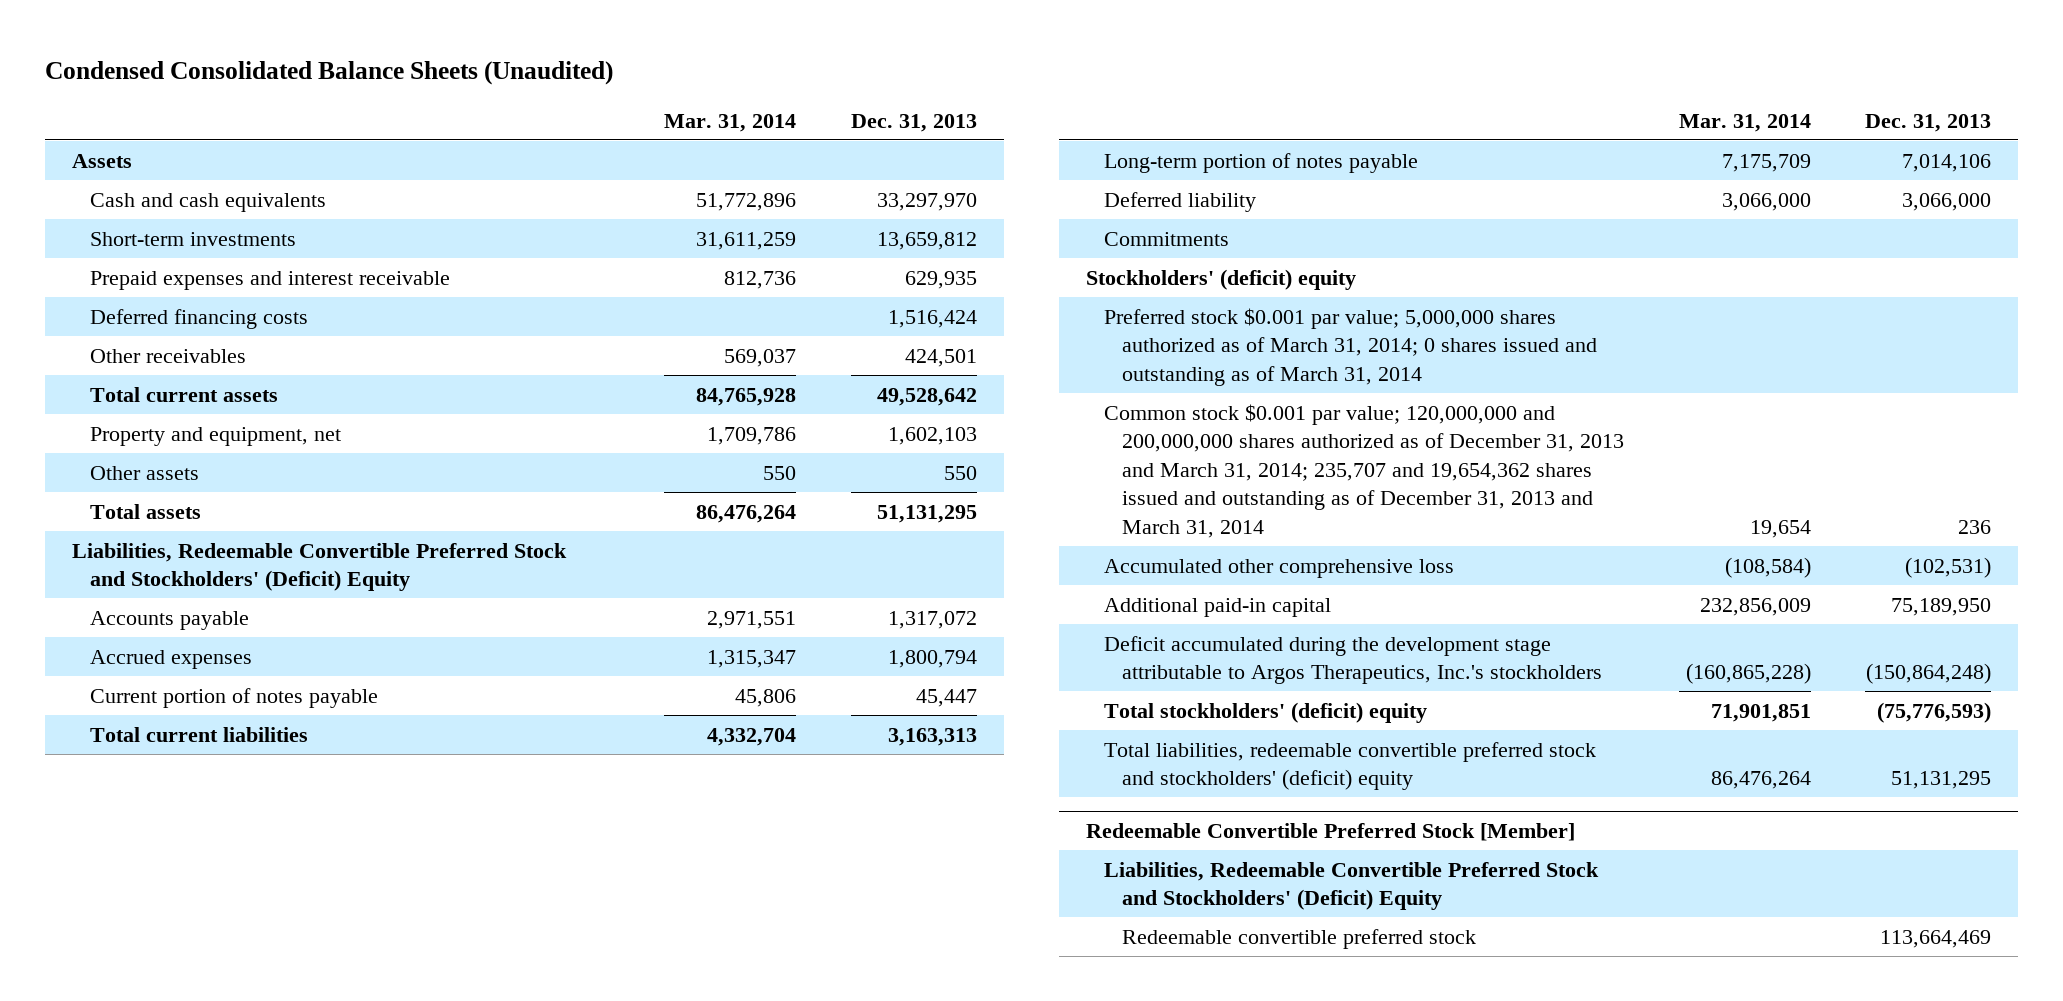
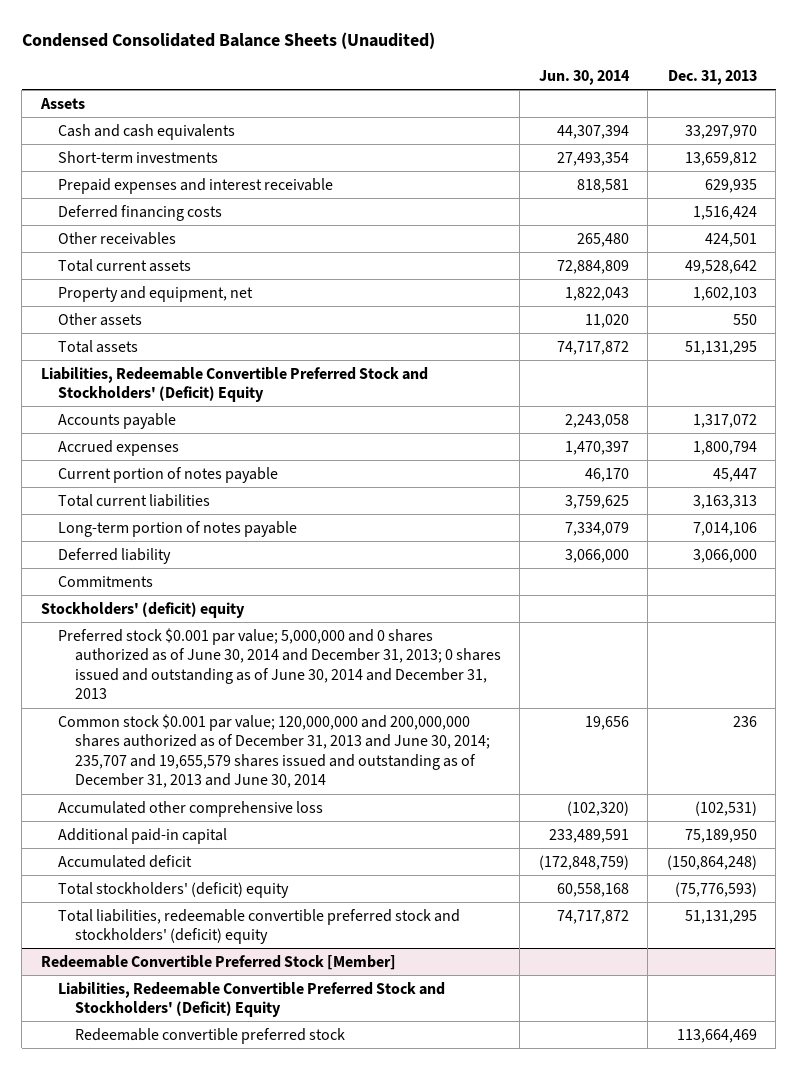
[664,113,797,132] Mar. 31, 2014 -> none
none -> [538,69,630,85] Jun. 30, 2014
[1104,307,1598,386] Preferred stock $0.001 par value; 5,000,000 shares authorized as of March 31, 2014; 0 shares issued and outstanding as of March 31, 2014 -> [57,627,501,700] Preferred stock $0.001 par value; 5,000,000 and 0 shares authorized as of June 30, 2014 and December 31, 2013; 0 shares issued and outstanding as of June 30, 2014 and December 31, 2013
[1104,403,1625,538] Common stock $0.001 par value; 120,000,000 and 200,000,000 shares authorized as of December 31, 2013 and March 31, 2014; 235,707 and 19,654,362 shares issued and outstanding as of December 31, 2013 and March 31, 2014 -> [57,713,490,789] Common stock $0.001 par value; 120,000,000 and 200,000,000 shares authorized as of December 31, 2013 and June 30, 2014; 235,707 and 19,655,579 shares issued and outstanding as of December 31, 2013 and June 30, 2014
[1104,635,1603,685] Deficit accumulated during the development stage attributable to Argos Therapeutics, Inc.'s stockholders -> [57,854,192,868] Accumulated deficit

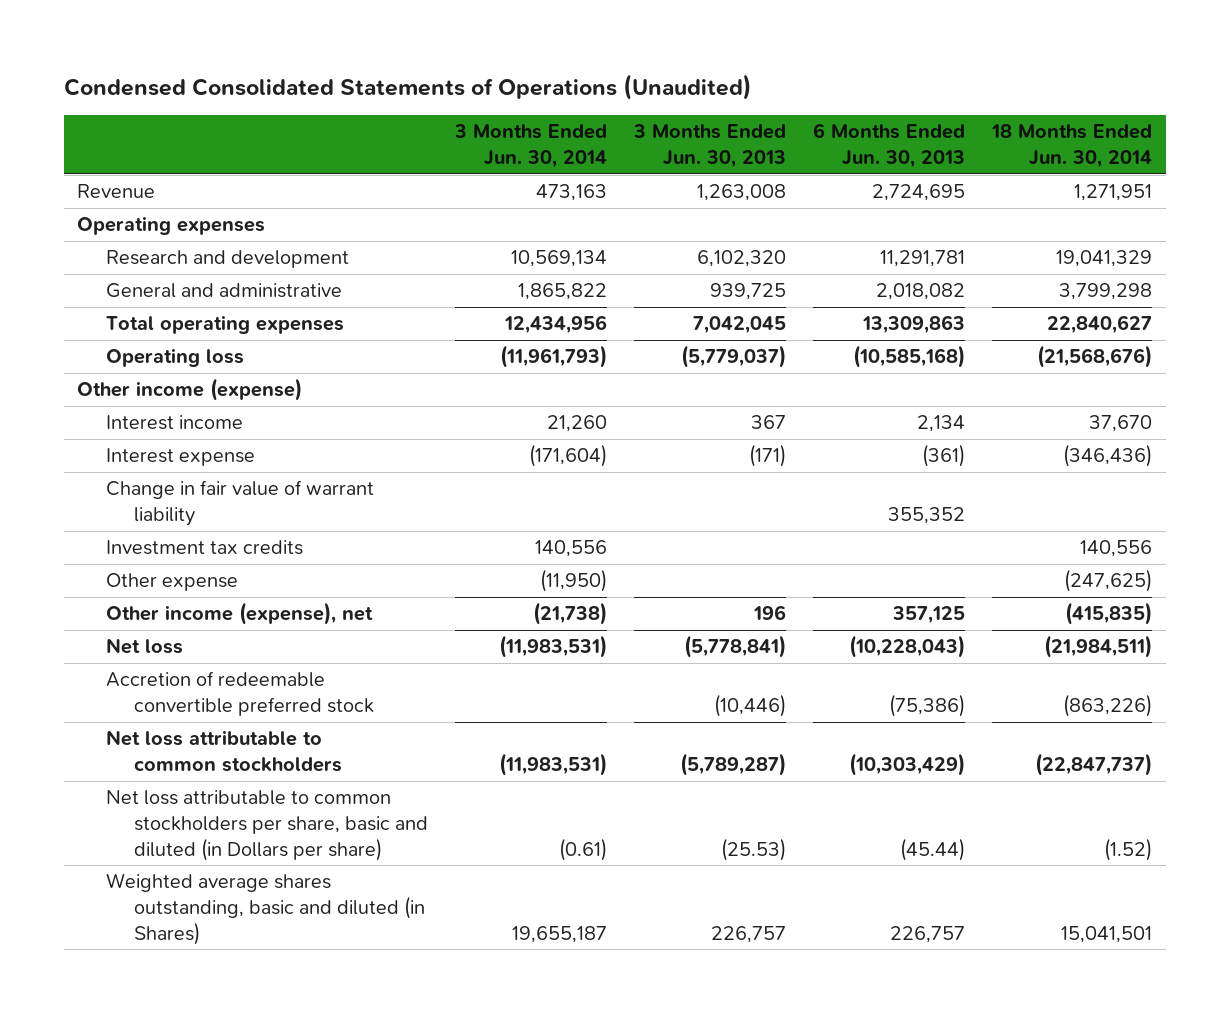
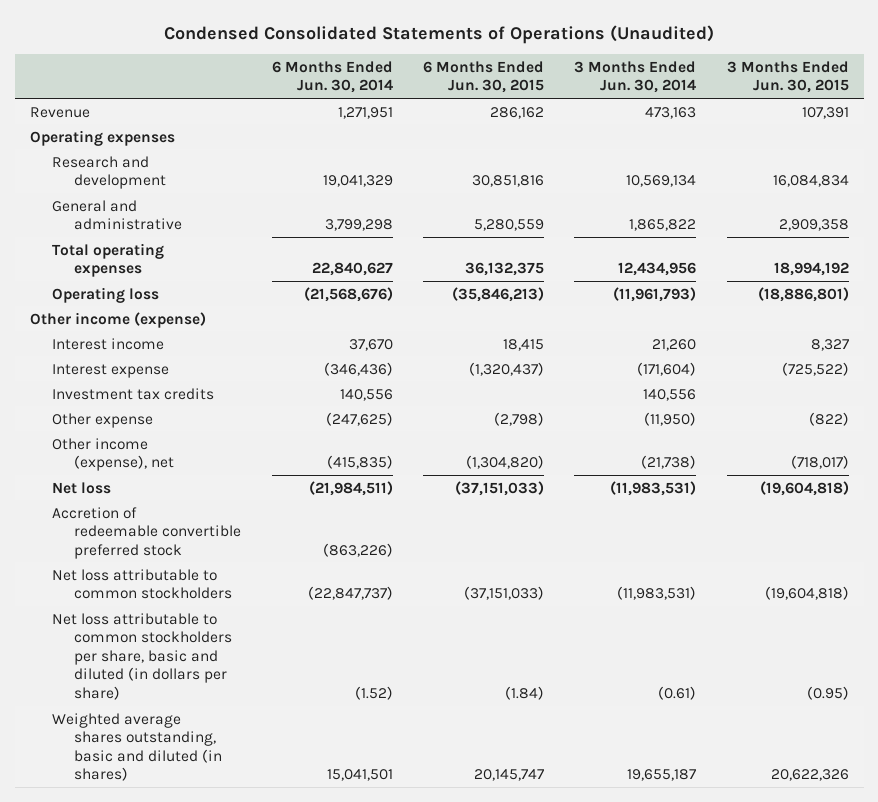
[633,124,787,169] 3 Months Ended Jun. 30, 2013 -> none
[813,123,966,169] 6 Months Ended Jun. 30, 2013 -> none
[991,124,1153,169] 18 Months Ended Jun. 30, 2014 -> none
none -> [271,60,393,94] 6 Months Ended Jun. 30, 2014
none -> [422,60,544,94] 6 Months Ended Jun. 30, 2015
none -> [726,60,849,94] 3 Months Ended Jun. 30, 2015
[105,480,374,526] Change in fair value of warrant liability -> none
[105,790,428,861] Net loss attributable to common stockholders per share, basic and diluted (in Dollars per share) -> [51,612,233,700] Net loss attributable to common stockholders per share, basic and diluted (in dollars per share)
[105,873,425,945] Weighted average shares outstanding, basic and diluted (in Shares) -> [51,712,223,782] Weighted average shares outstanding, basic and diluted (in shares)

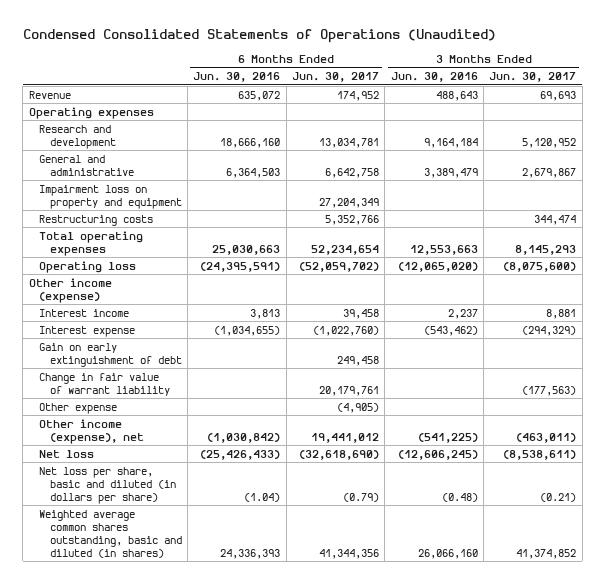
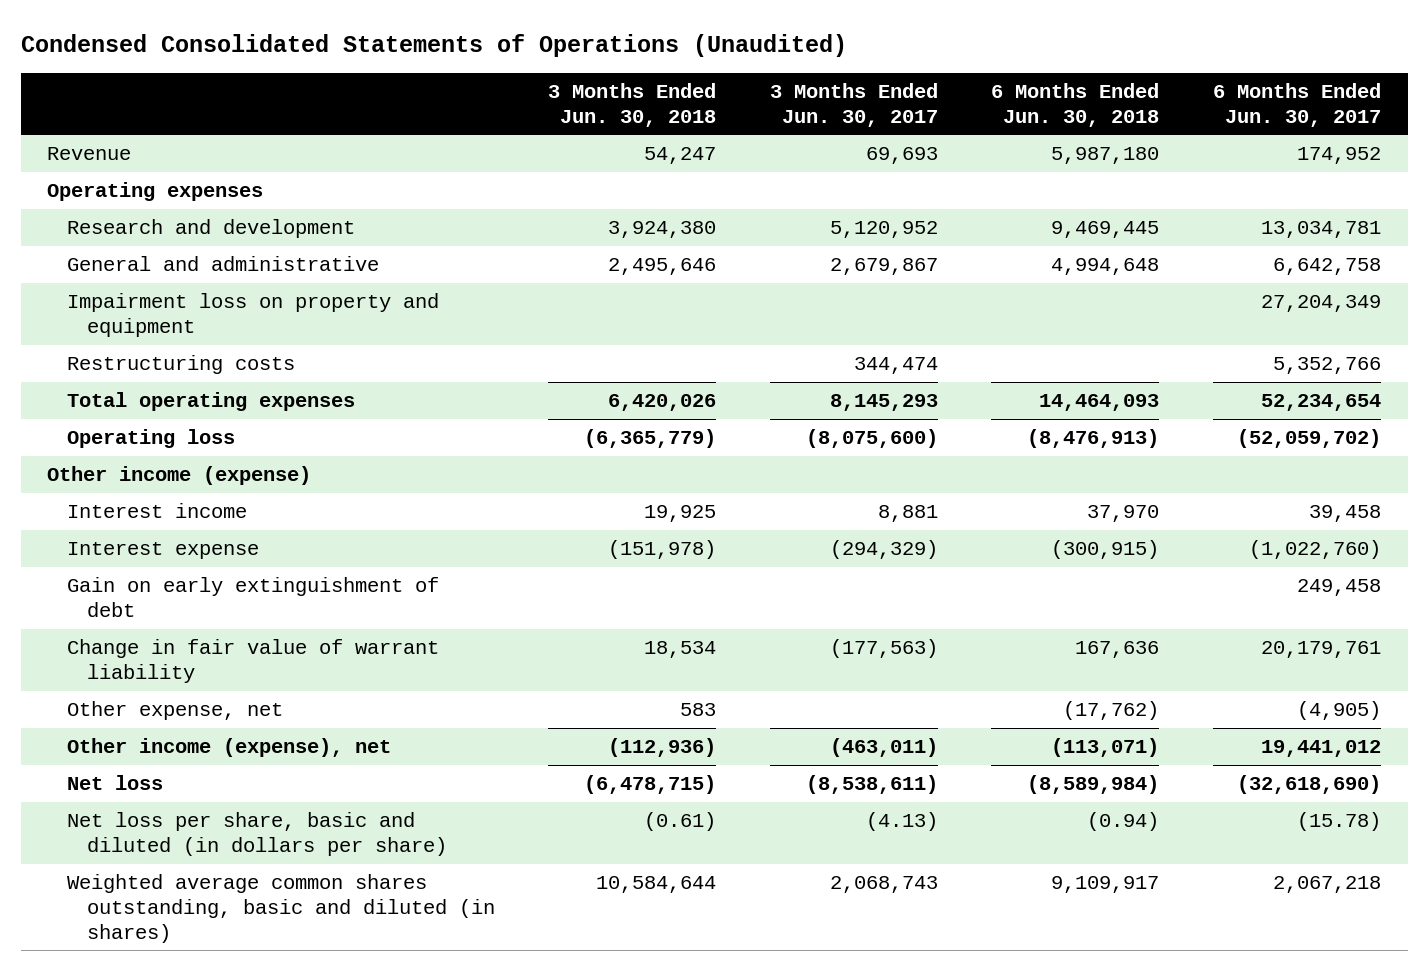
[193,72,281,83] Jun. 30, 2016 -> none
[390,72,478,83] Jun. 30, 2016 -> none
none -> [548,82,717,127] 3 Months Ended Jun. 30, 2018
none -> [991,82,1160,127] 6 Months Ended Jun. 30, 2018
[39,402,118,414] Other expense -> [67,701,284,721] Other expense, net
[343,492,380,502] (0.79) -> [1296,812,1381,832] (15.78)
[540,492,577,502] (0.21) -> [865,812,938,832] (4.13)
[319,548,380,559] 41,344,356 -> [1272,876,1381,894] 2,067,218
[516,548,577,559] 41,374,852 -> [829,876,938,894] 2,068,743

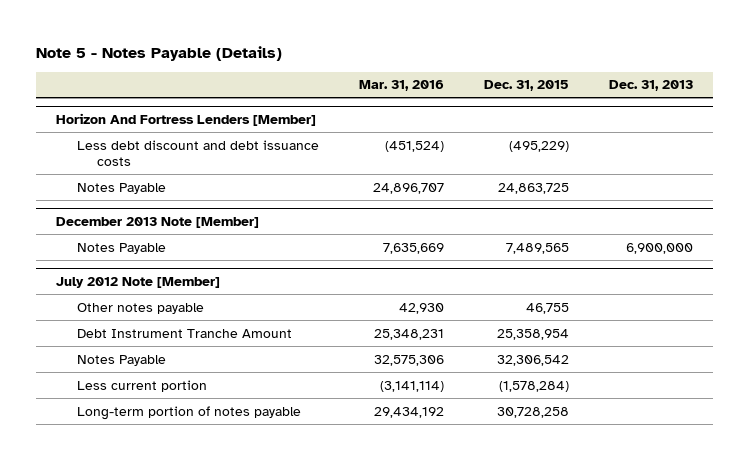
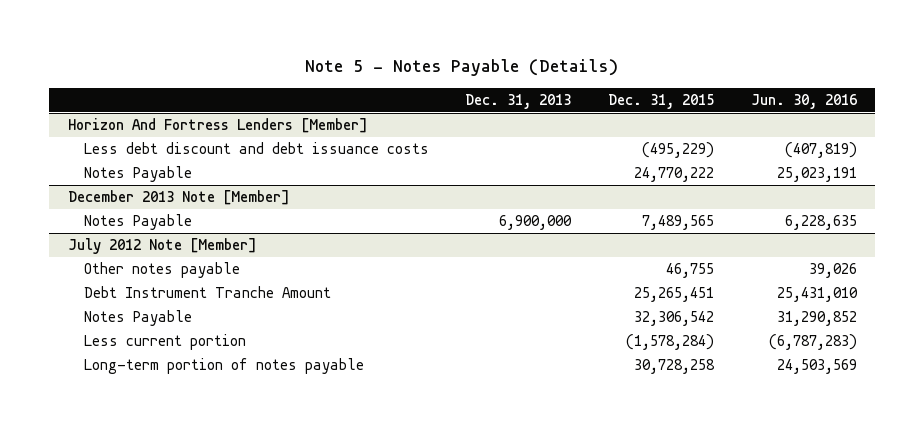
[358,80,444,92] Mar. 31, 2016 -> none
none -> [750,93,857,109] Jun. 30, 2016
[498,182,570,194] 24,863,725 -> [634,167,715,183] 24,770,222
[497,328,570,340] 25,358,954 -> [634,287,715,303] 25,265,451

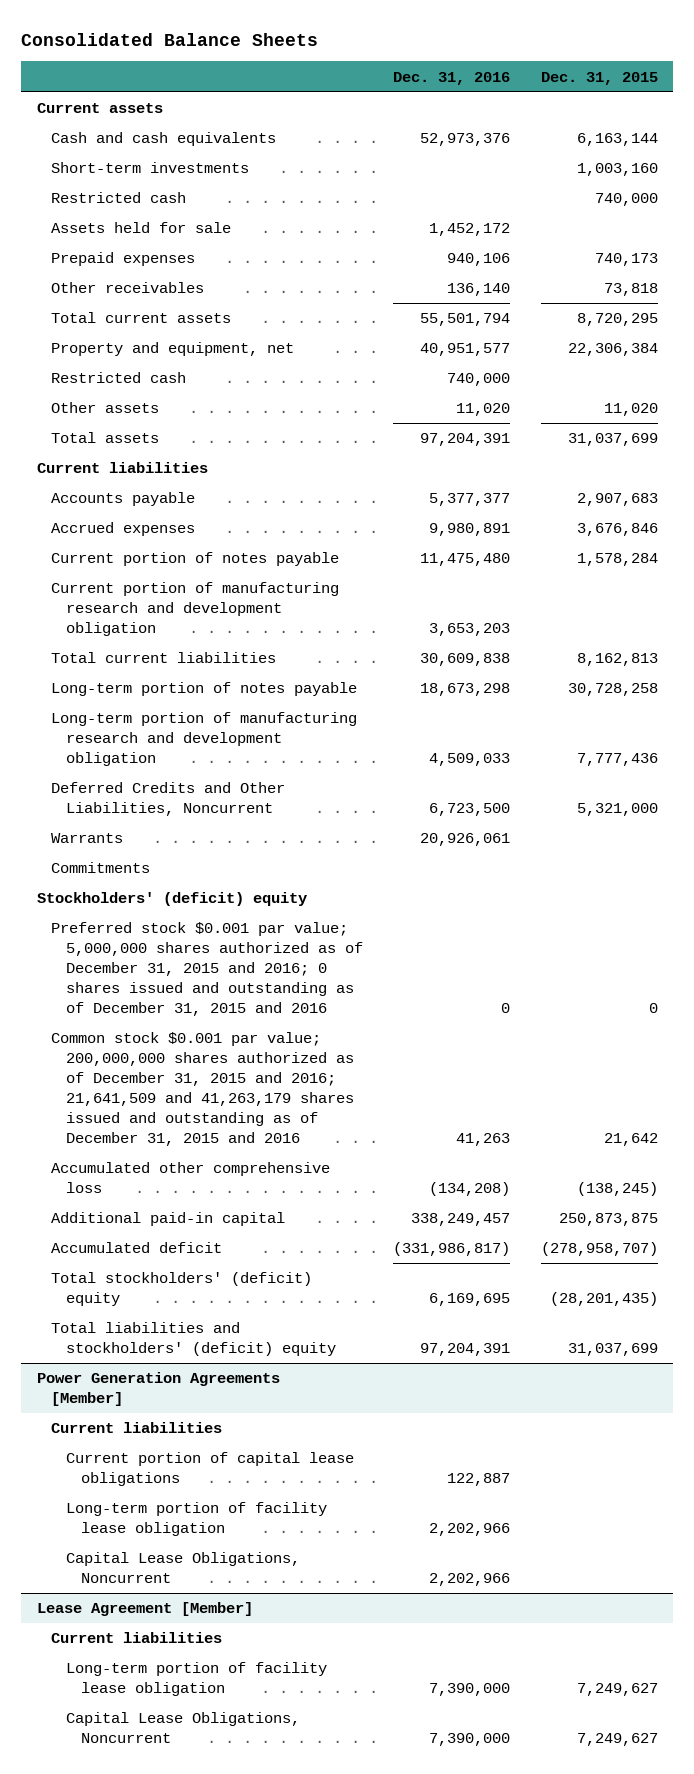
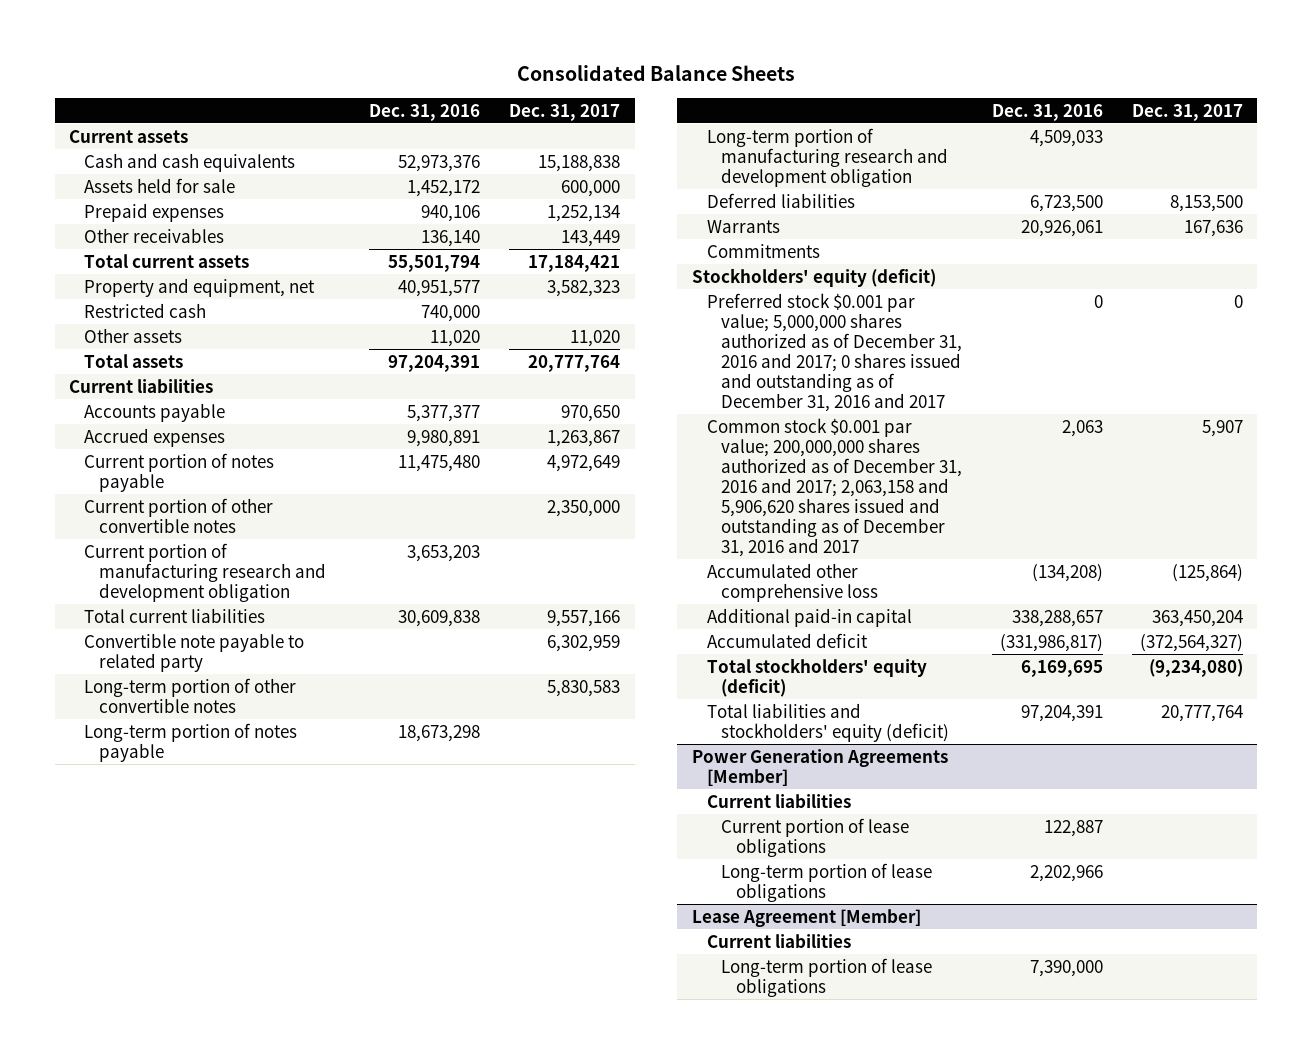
[540,71,658,85] Dec. 31, 2015 -> none
none -> [508,103,620,121] Dec. 31, 2017
[51,162,250,174] Short-term investments -> none
[51,192,187,204] Restricted cash -> none
none -> [83,497,273,533] Current portion of other convertible notes
none -> [83,632,304,672] Convertible note payable to related party
none -> [83,677,296,713] Long-term portion of other convertible notes
[51,782,286,817] Deferred Credits and Other Liabilities, Noncurrent -> [706,192,855,208] Deferred liabilities
[36,892,307,907] Stockholders' (deficit) equity -> [692,267,937,287] Stockholders' equity (deficit)
[51,922,363,1017] Preferred stock $0.001 par value; 5,000,000 shares authorized as of December 31, 2015 and 2016; 0 shares issued and outstanding as of December 31, 2015 and 2016 -> [706,292,963,413] Preferred stock $0.001 par value; 5,000,000 shares authorized as of December 31, 2016 and 2017; 0 shares issued and outstanding as of December 31, 2016 and 2017
[51,1032,354,1146] Common stock $0.001 par value; 200,000,000 shares authorized as of December 31, 2015 and 2016; 21,641,509 and 41,263,179 shares issued and outstanding as of December 31, 2015 and 2016 -> [706,417,963,558] Common stock $0.001 par value; 200,000,000 shares authorized as of December 31, 2016 and 2017; 2,063,158 and 5,906,620 shares issued and outstanding as of December 31, 2016 and 2017
[456,1132,511,1146] 41,263 -> [1061,419,1103,437] 2,063
[411,1213,511,1227] 338,249,457 -> [1011,609,1103,627] 338,288,657
[51,1272,313,1307] Total stockholders' (deficit) equity -> [706,657,927,697] Total stockholders' equity (deficit)
[51,1322,336,1357] Total liabilities and stockholders' (deficit) equity -> [706,702,950,742] Total liabilities and stockholders' equity (deficit)
[65,1552,300,1584] Capital Lease Obligations, Noncurrent -> none
[65,1452,354,1487] Current portion of capital lease obligations -> [721,817,910,857] Current portion of lease obligations
[65,1502,327,1537] Long-term portion of facility lease obligation -> [721,862,933,902] Long-term portion of lease obligations
[65,1712,300,1744] Capital Lease Obligations, Noncurrent -> none
[65,1662,327,1697] Long-term portion of facility lease obligation -> [721,957,933,997] Long-term portion of lease obligations

